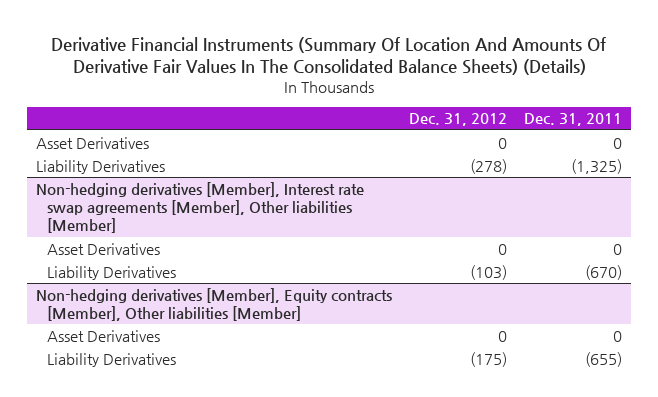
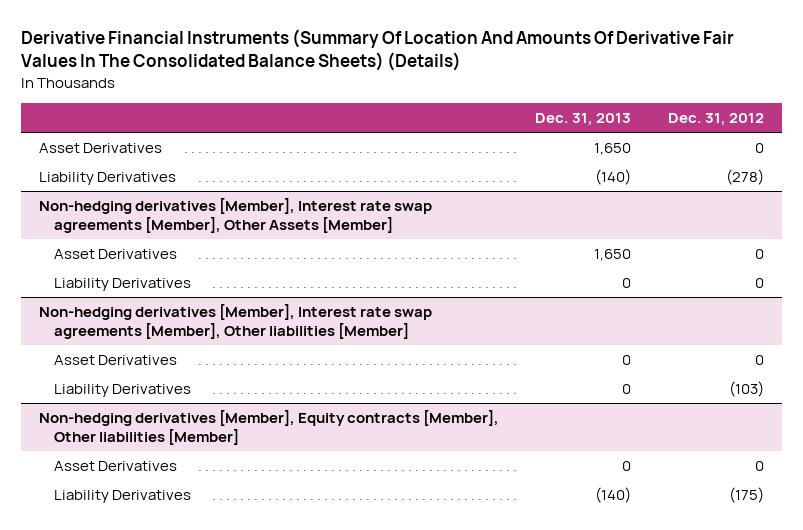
[524,113,623,127] Dec. 31, 2011 -> none
none -> [535,112,632,126] Dec. 31, 2013
none -> [39,198,433,233] Non-hedging derivatives [Member], Interest rate swap agreements [Member], Other Assets [Member]
none -> [53,249,177,260] Asset Derivatives
none -> [53,278,191,292] Liability Derivatives

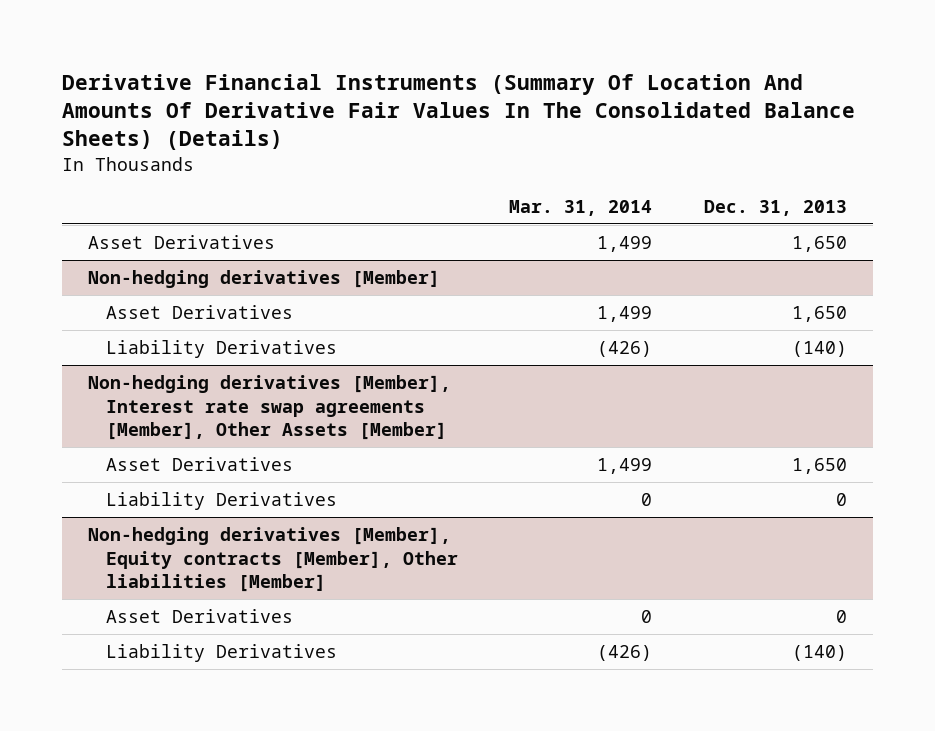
[667,112,764,126] Dec. 31, 2012 -> none
none -> [509,199,653,216] Mar. 31, 2014
none -> [87,270,440,289] Non-hedging derivatives [Member]
none -> [105,305,293,320] Asset Derivatives
[39,304,433,339] Non-hedging derivatives [Member], Interest rate swap agreements [Member], Other liabilities [Member] -> none
[53,355,177,366] Asset Derivatives -> none
[53,384,191,398] Liability Derivatives -> none

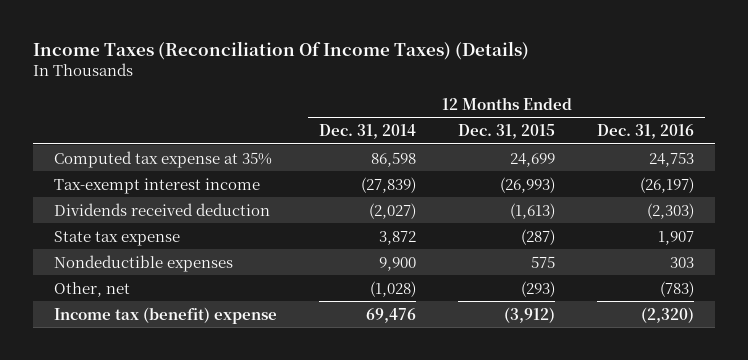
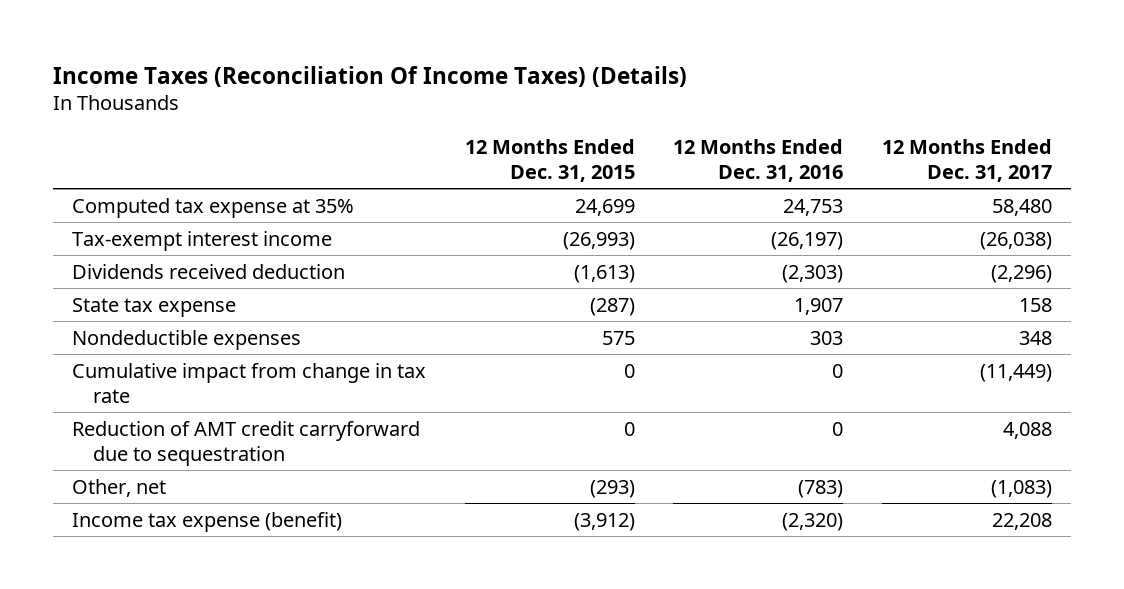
[319,124,417,140] Dec. 31, 2014 -> none
none -> [881,138,1052,182] 12 Months Ended Dec. 31, 2017
none -> [72,362,427,403] Cumulative impact from change in tax rate
none -> [72,420,421,466] Reduction of AMT credit carryforward due to sequestration
[53,306,277,324] Income tax (benefit) expense -> [72,511,343,532] Income tax expense (benefit)

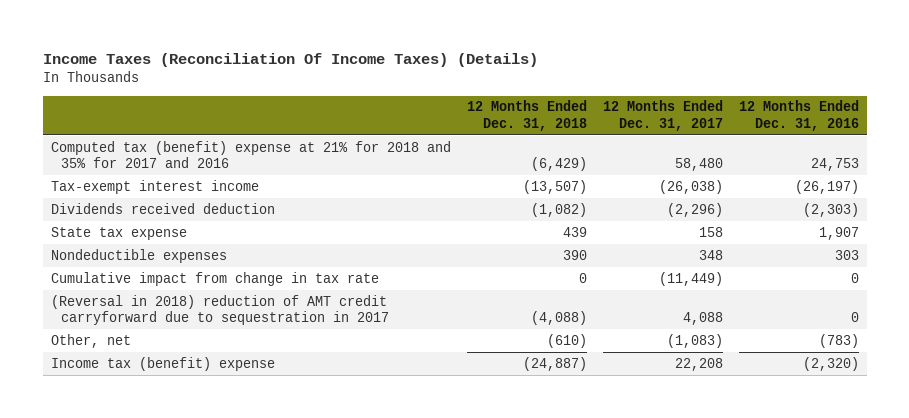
[464,138,635,182] 12 Months Ended Dec. 31, 2015 -> none
none -> [466,100,587,131] 12 Months Ended Dec. 31, 2018
[72,197,355,218] Computed tax expense at 35% -> [50,140,451,169] Computed tax (benefit) expense at 21% for 2018 and 35% for 2017 and 2016
[72,420,421,466] Reduction of AMT credit carryforward due to sequestration -> [50,294,389,326] (Reversal in 2018) reduction of AMT credit carryforward due to sequestration in 2017
[72,511,343,532] Income tax expense (benefit) -> [50,356,275,371] Income tax (benefit) expense

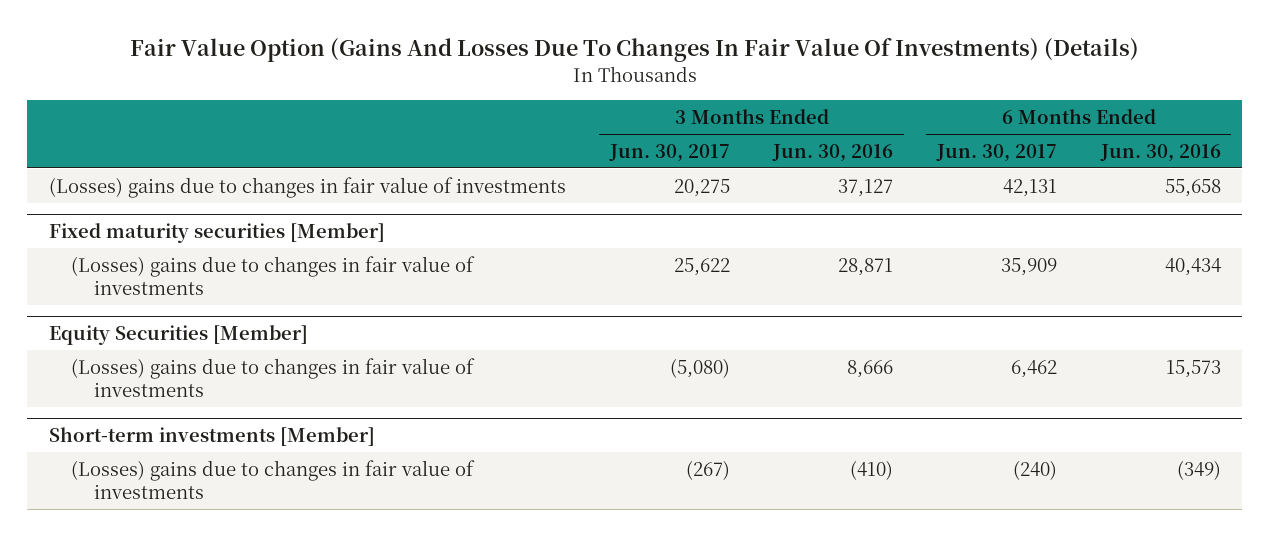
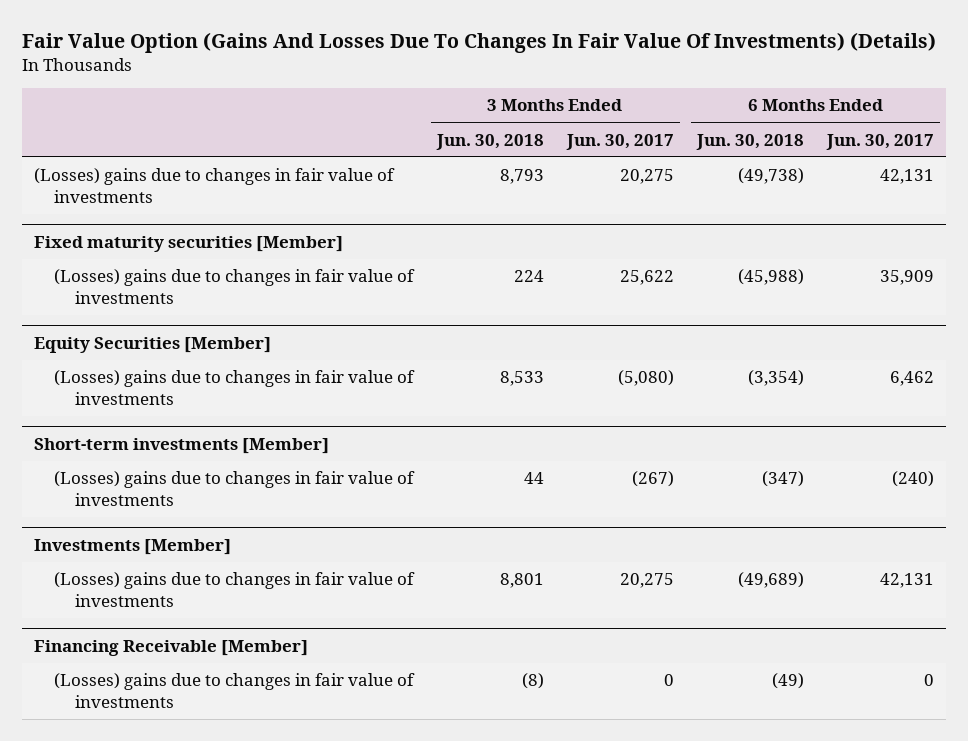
[772,143,894,162] Jun. 30, 2016 -> none
[1099,143,1221,162] Jun. 30, 2016 -> none
none -> [435,133,544,150] Jun. 30, 2018
none -> [696,133,805,150] Jun. 30, 2018
none -> [33,539,231,556] Investments [Member]
none -> [54,572,416,608] (Losses) gains due to changes in fair value of investments
none -> [33,640,308,657] Financing Receivable [Member]
none -> [54,673,416,709] (Losses) gains due to changes in fair value of investments

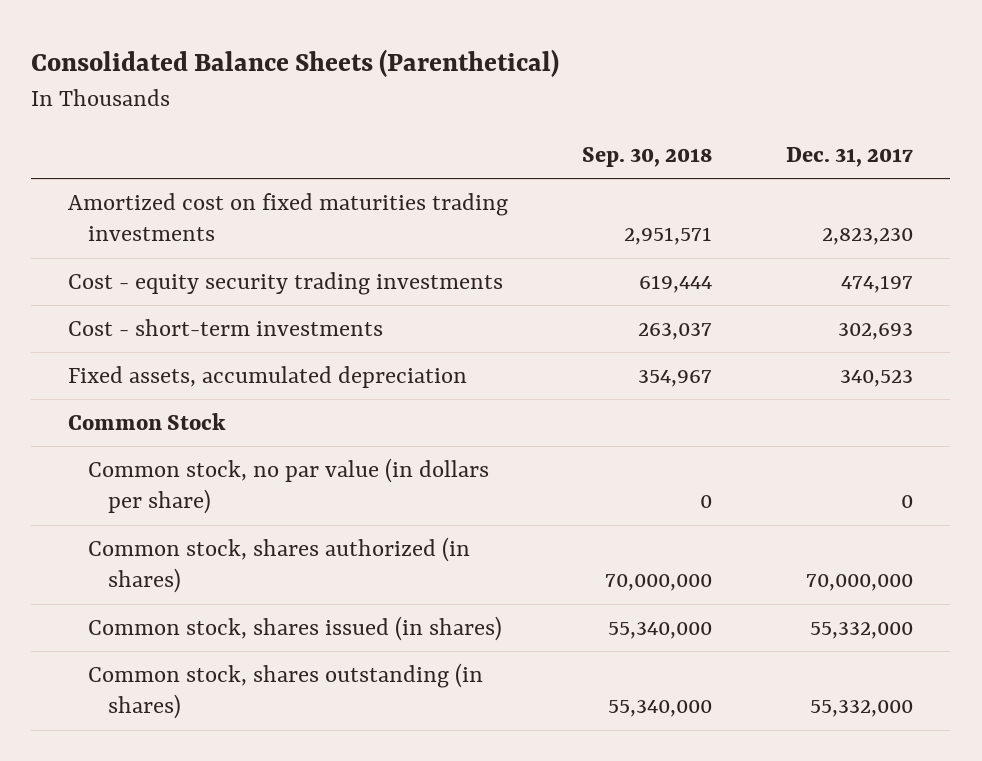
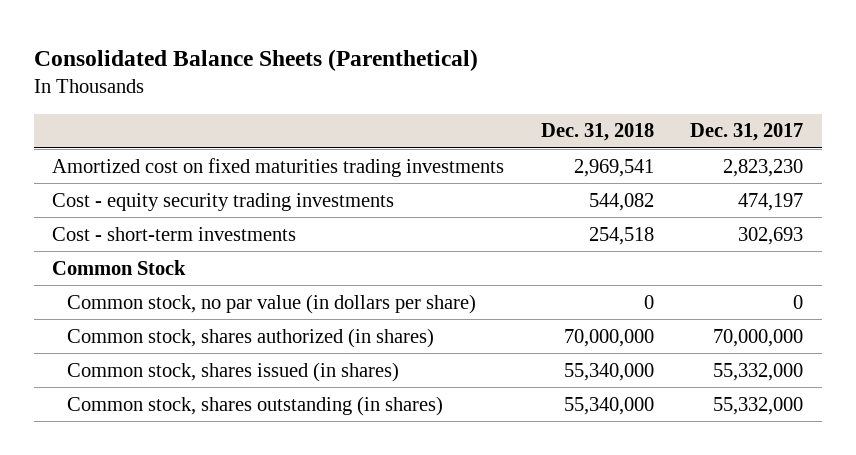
[582,147,713,168] Sep. 30, 2018 -> none
none -> [540,123,654,142] Dec. 31, 2018
[68,365,468,388] Fixed assets, accumulated depreciation -> none

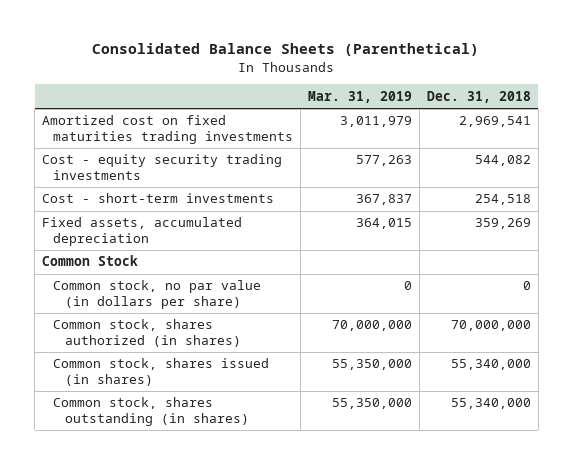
[690,123,804,142] Dec. 31, 2017 -> none
none -> [308,90,413,103] Mar. 31, 2019
none -> [41,217,242,246] Fixed assets, accumulated depreciation

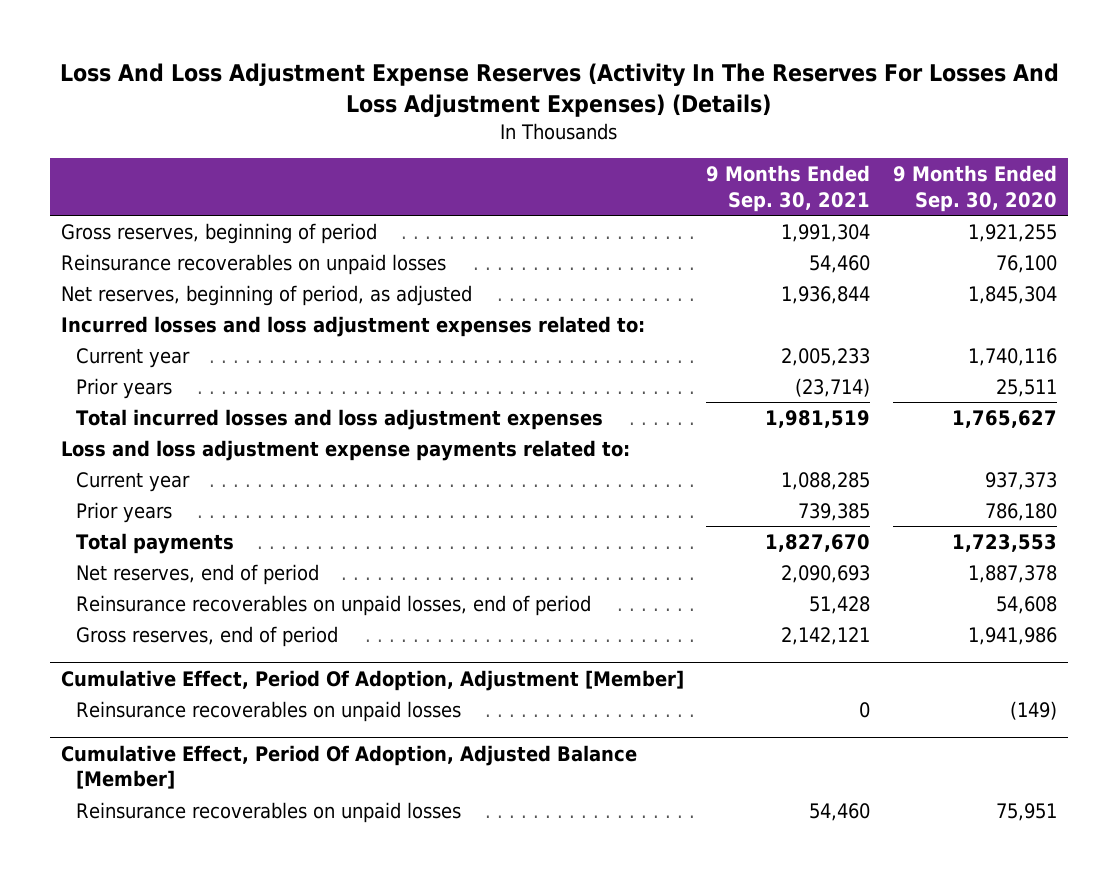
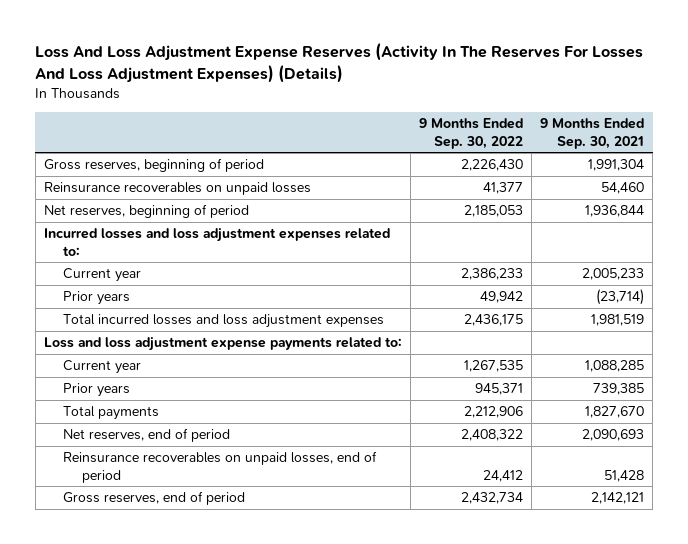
[892,165,1057,212] 9 Months Ended Sep. 30, 2020 -> none
none -> [418,117,523,149] 9 Months Ended Sep. 30, 2022
[61,284,473,306] Net reserves, beginning of period, as adjusted -> [43,204,249,219] Net reserves, beginning of period
[61,669,685,691] Cumulative Effect, Period Of Adoption, Adjustment [Member] -> none
[75,700,461,722] Reinsurance recoverables on unpaid losses -> none
[61,744,638,790] Cumulative Effect, Period Of Adoption, Adjusted Balance [Member] -> none
[75,801,461,823] Reinsurance recoverables on unpaid losses -> none

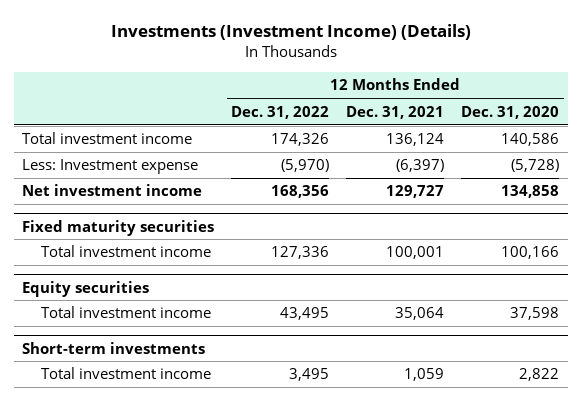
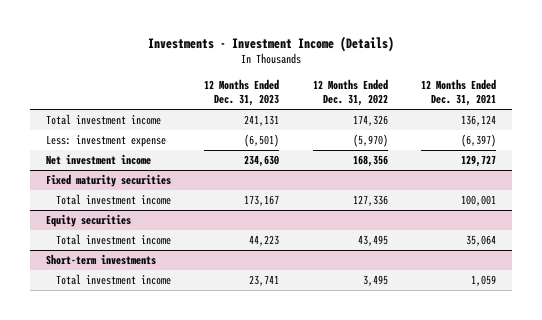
[110,23,471,40] Investments (Investment Income) (Details) -> [147,35,394,52] Investments - Investment Income (Details)
[461,105,560,119] Dec. 31, 2020 -> none
none -> [204,79,280,107] 12 Months Ended Dec. 31, 2023
[22,159,199,175] Less: Investment expense -> [46,134,167,147] Less: investment expense

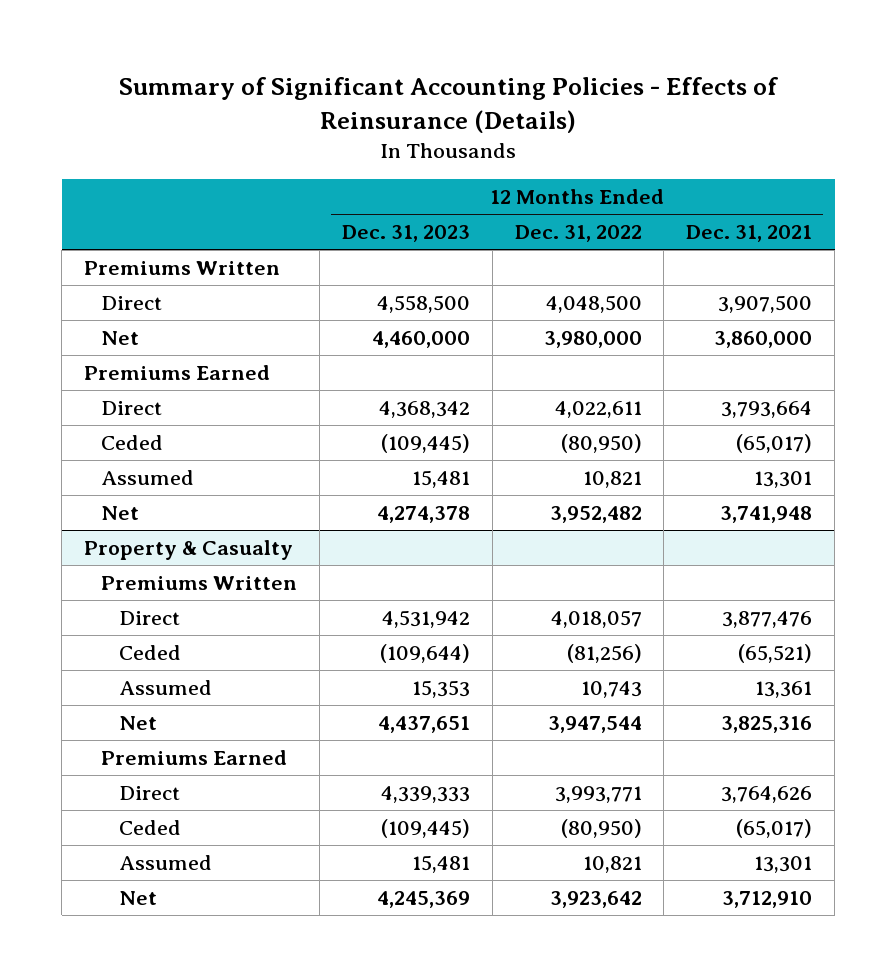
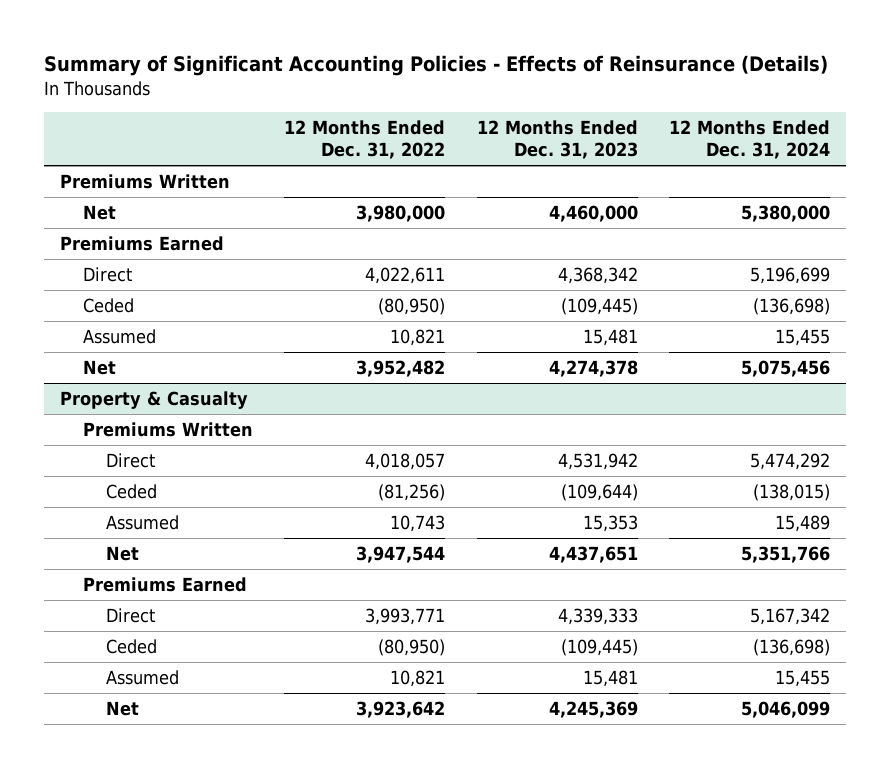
[686,225,813,243] Dec. 31, 2021 -> none
none -> [669,120,831,160] 12 Months Ended Dec. 31, 2024
[101,295,163,310] Direct -> none

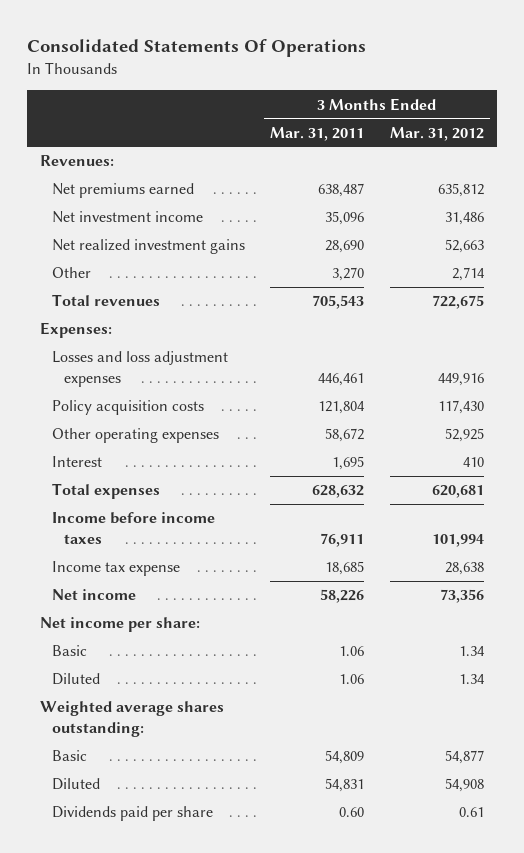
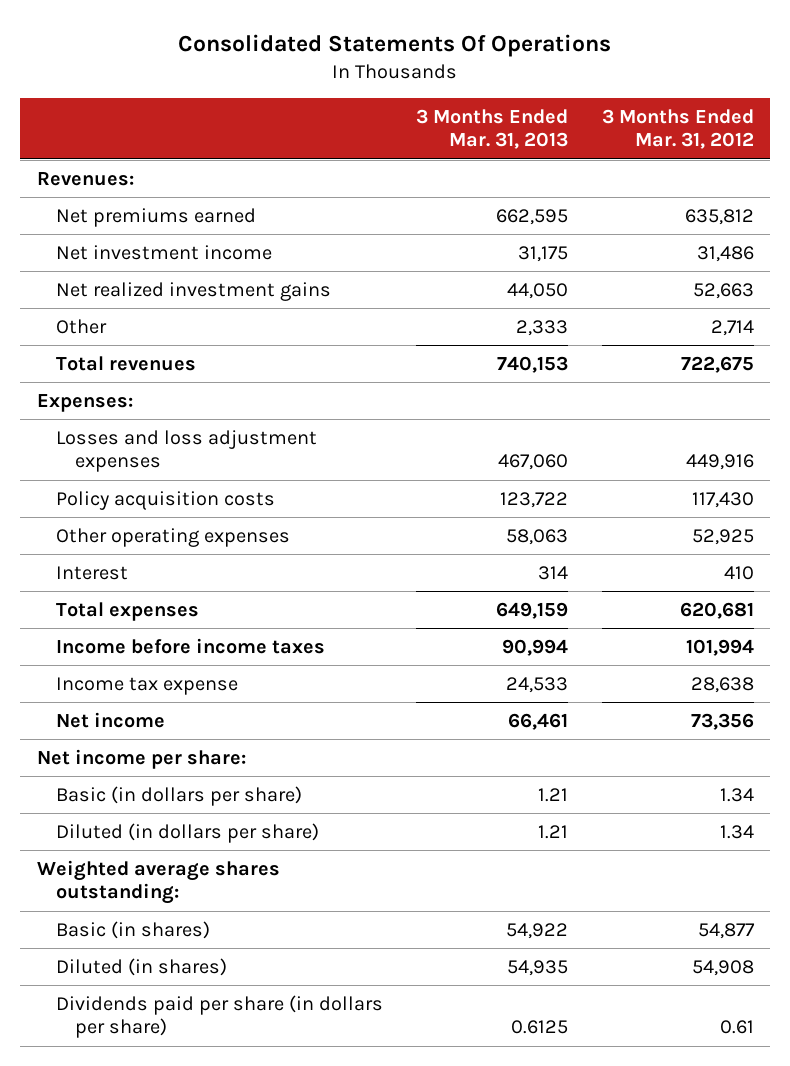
[270,126,365,141] Mar. 31, 2011 -> none
none -> [416,108,569,150] 3 Months Ended Mar. 31, 2013
[51,645,87,657] Basic -> [55,785,302,806] Basic (in dollars per share)
[51,673,100,686] Diluted -> [55,822,319,843] Diluted (in dollars per share)
[51,750,87,762] Basic -> [55,920,210,939] Basic (in shares)
[51,778,100,791] Diluted -> [55,957,227,976] Diluted (in shares)
[51,806,213,822] Dividends paid per share -> [55,994,383,1039] Dividends paid per share (in dollars per share)

